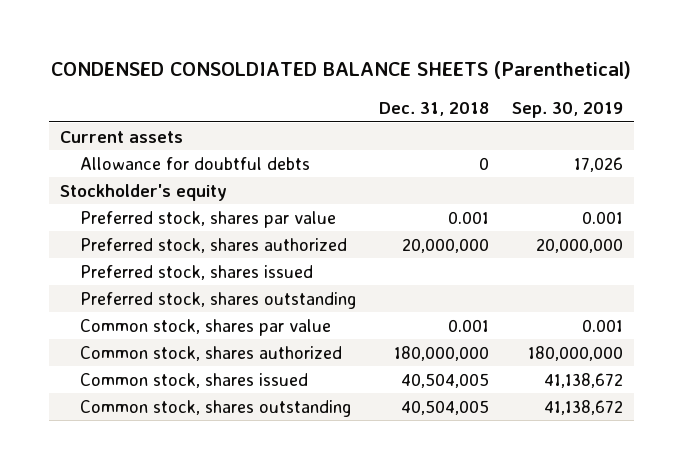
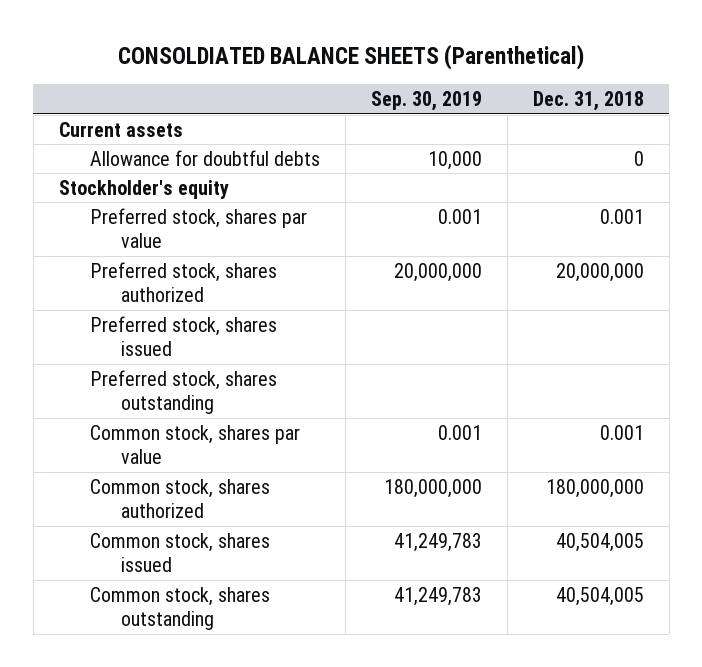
[51,61,632,80] CONDENSED CONSOLDIATED BALANCE SHEETS (Parenthetical) -> [118,44,585,71] CONSOLDIATED BALANCE SHEETS (Parenthetical)
[573,156,623,172] 17,026 -> [427,150,482,170] 10,000
[543,372,623,388] 41,138,672 -> [393,532,482,552] 41,249,783
[543,399,623,415] 41,138,672 -> [393,586,482,606] 41,249,783

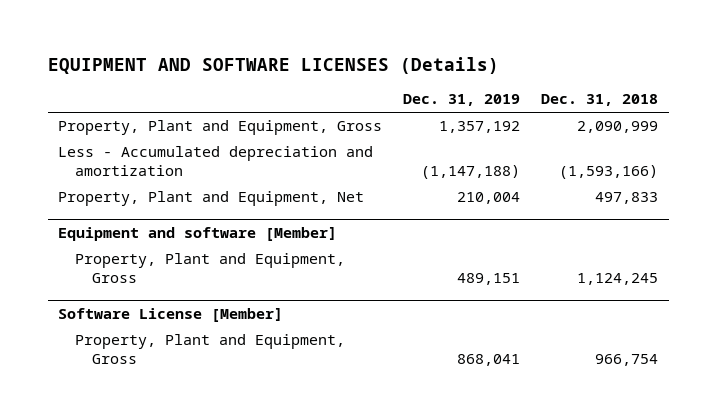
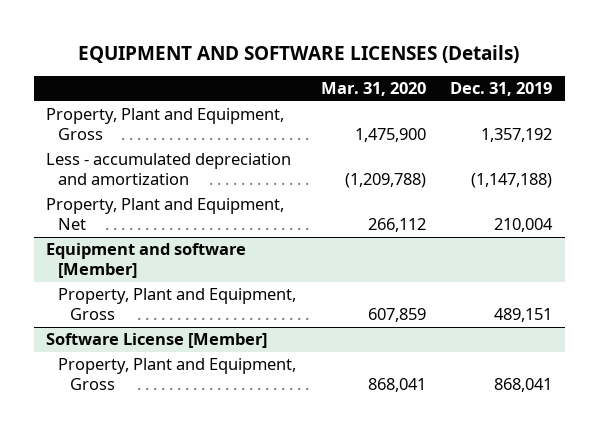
[541,94,659,107] Dec. 31, 2018 -> none
none -> [320,82,426,97] Mar. 31, 2020
[58,146,374,177] Less - Accumulated depreciation and amortization -> [46,153,292,186] Less - accumulated depreciation and amortization

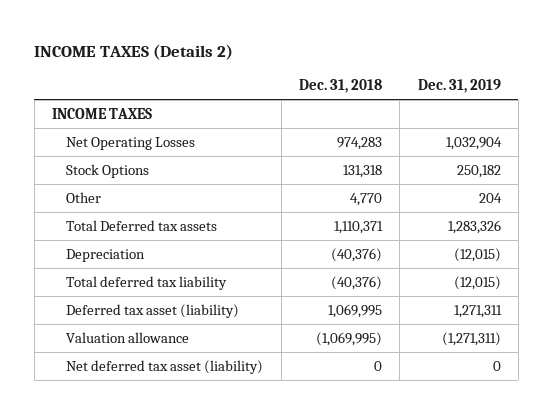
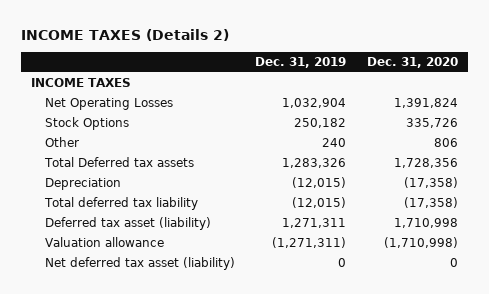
[299,79,383,94] Dec. 31, 2018 -> none
none -> [366,57,458,69] Dec. 31, 2020
[478,193,502,204] 204 -> [322,138,347,148] 240

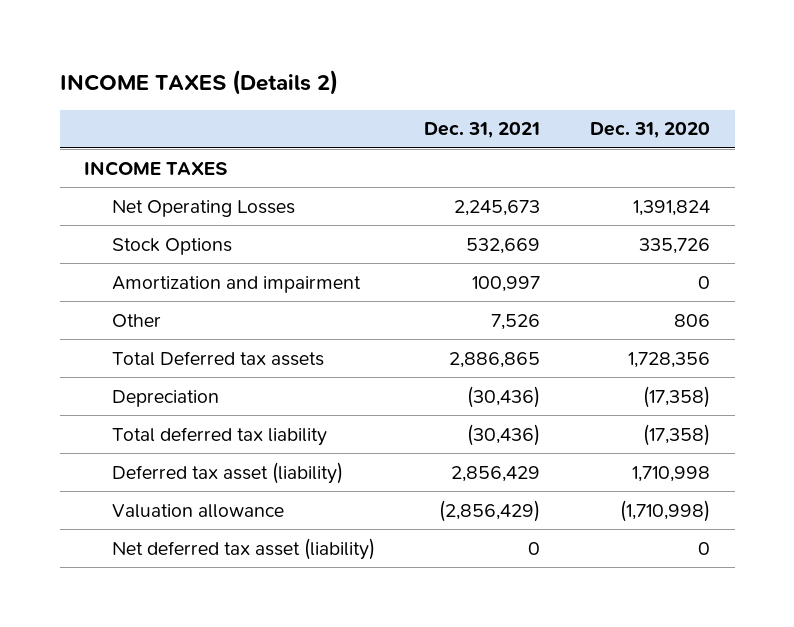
[255,57,347,69] Dec. 31, 2019 -> none
none -> [424,122,541,139] Dec. 31, 2021
none -> [111,275,361,293] Amortization and impairment

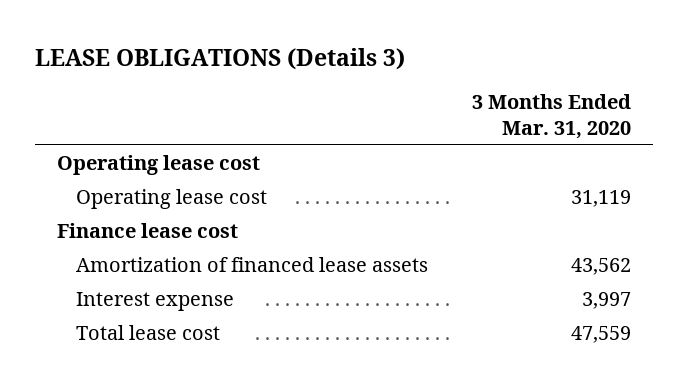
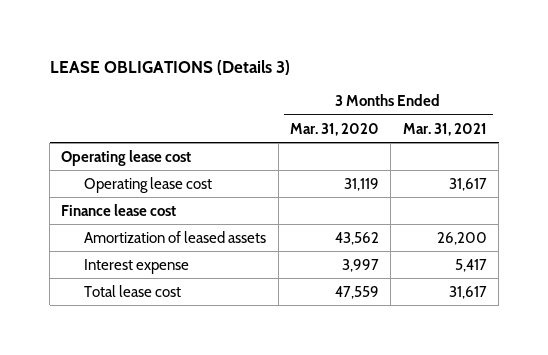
none -> [402,122,487,136] Mar. 31, 2021
[76,256,429,272] Amortization of financed lease assets -> [84,230,267,243] Amortization of leased assets

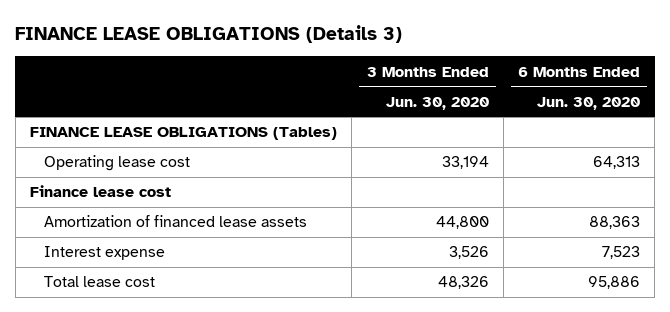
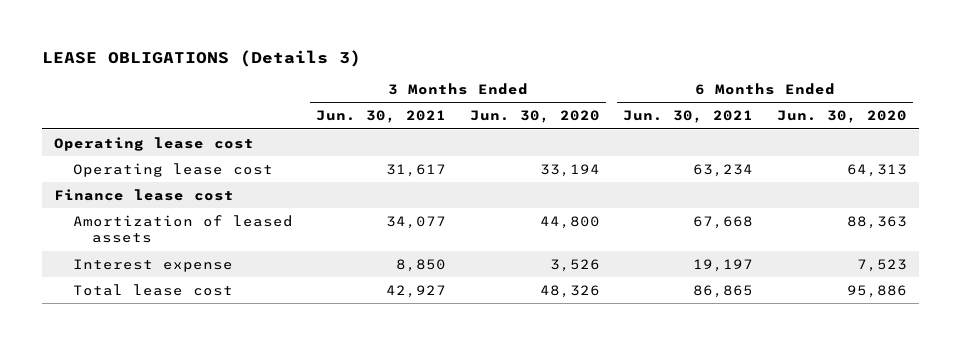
[15,25,403,44] FINANCE LEASE OBLIGATIONS (Details 3) -> [42,49,362,67] LEASE OBLIGATIONS (Details 3)
none -> [316,110,447,124] Jun. 30, 2021
none -> [623,110,754,124] Jun. 30, 2021
[30,127,338,141] FINANCE LEASE OBLIGATIONS (Tables) -> none
none -> [53,136,254,151] Operating lease cost
[44,215,308,228] Amortization of financed lease assets -> [72,214,293,244] Amortization of leased assets

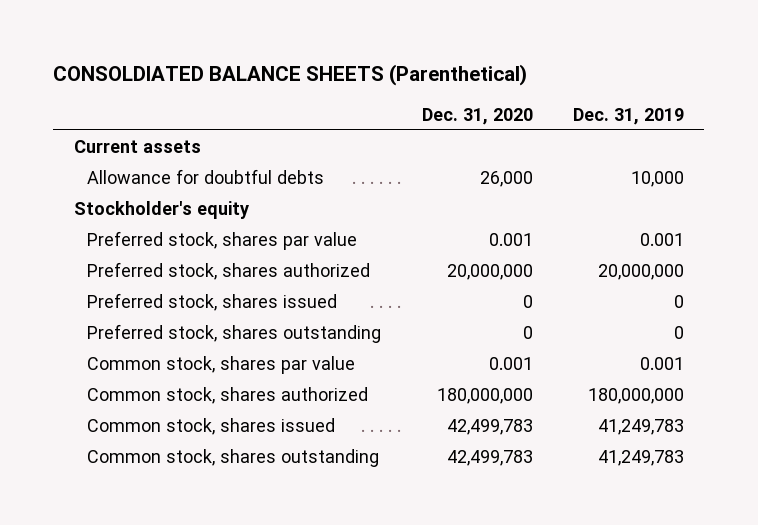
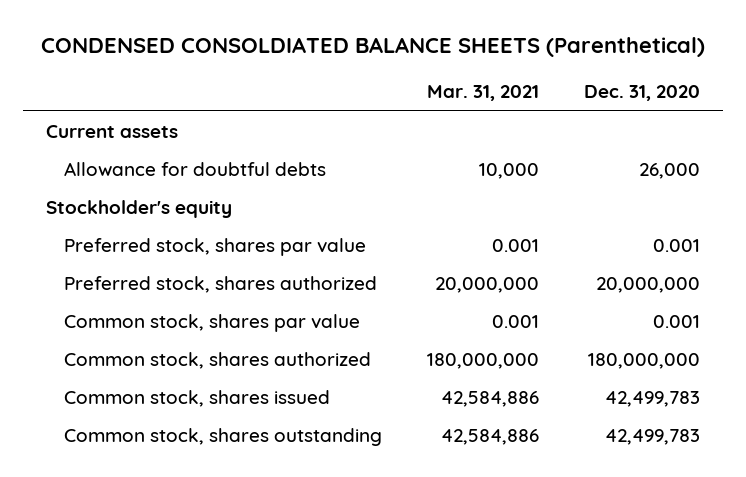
[53,64,528,87] CONSOLDIATED BALANCE SHEETS (Parenthetical) -> [41,37,706,58] CONDENSED CONSOLDIATED BALANCE SHEETS (Parenthetical)
[572,107,684,125] Dec. 31, 2019 -> none
none -> [427,85,540,102] Mar. 31, 2021
[87,292,338,311] Preferred stock, shares issued -> none
[87,323,382,343] Preferred stock, shares outstanding -> none

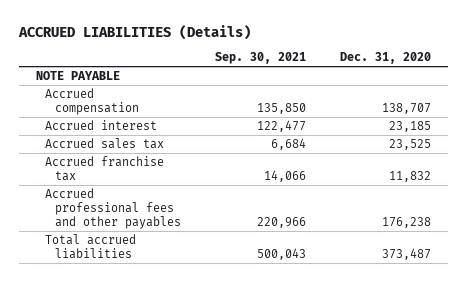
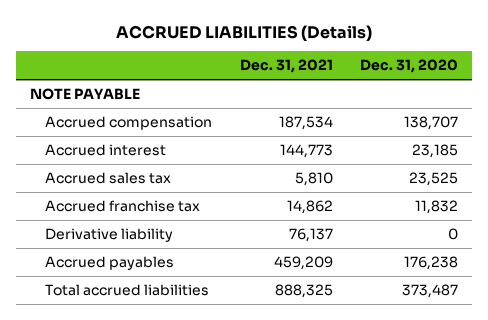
[215,52,307,65] Sep. 30, 2021 -> none
none -> [239,59,333,74] Dec. 31, 2021
none -> [45,227,174,242] Derivative liability
[45,187,182,230] Accrued professional fees and other payables -> [45,255,175,270] Accrued payables

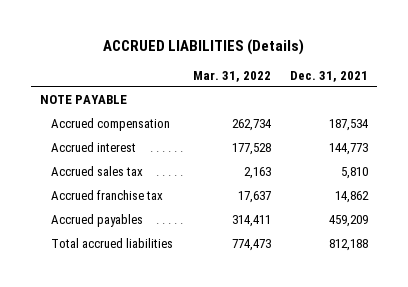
[360,59,459,74] Dec. 31, 2020 -> none
none -> [192,70,271,82] Mar. 31, 2022
[45,227,174,242] Derivative liability -> none
[274,283,333,298] 888,325 -> [328,239,368,252] 812,188

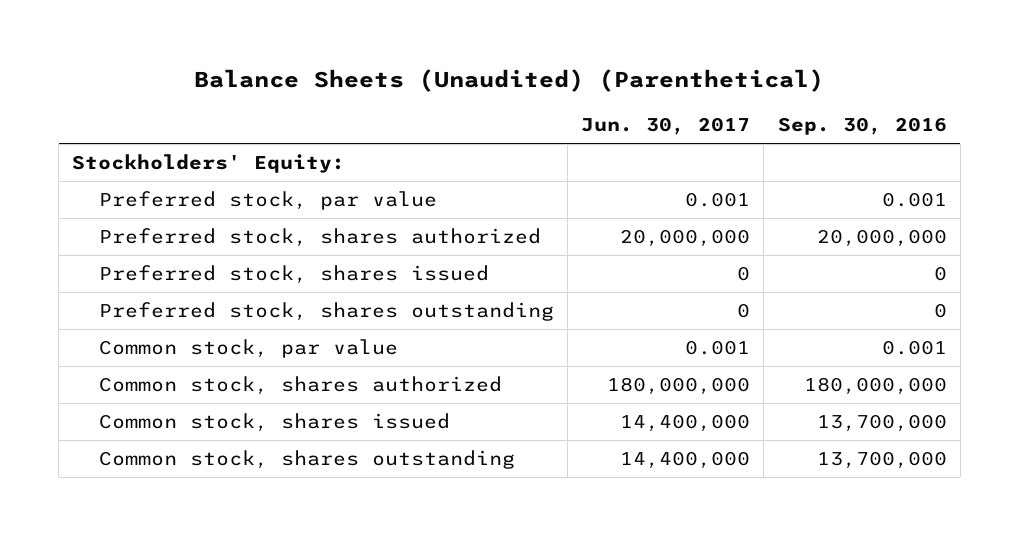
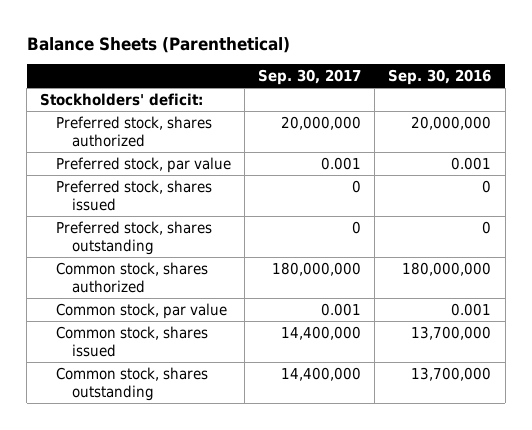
[194,69,825,93] Balance Sheets (Unaudited) (Parenthetical) -> [26,36,290,53] Balance Sheets (Parenthetical)
[581,117,751,136] Jun. 30, 2017 -> none
none -> [258,69,362,86] Sep. 30, 2017
[72,154,346,174] Stockholders' Equity: -> [40,92,204,106] Stockholders' deficit:
[98,191,437,211] Preferred stock, par value -> [56,156,232,173] Preferred stock, par value
[98,339,398,359] Common stock, par value -> [56,302,228,319] Common stock, par value

